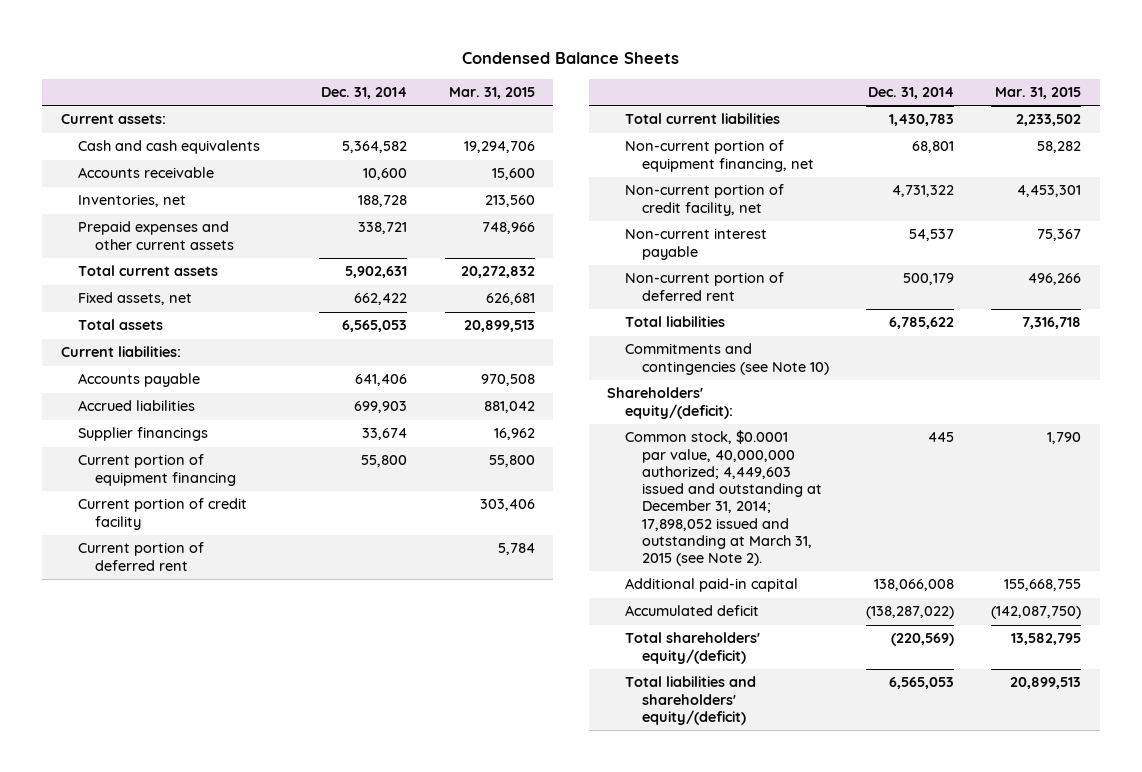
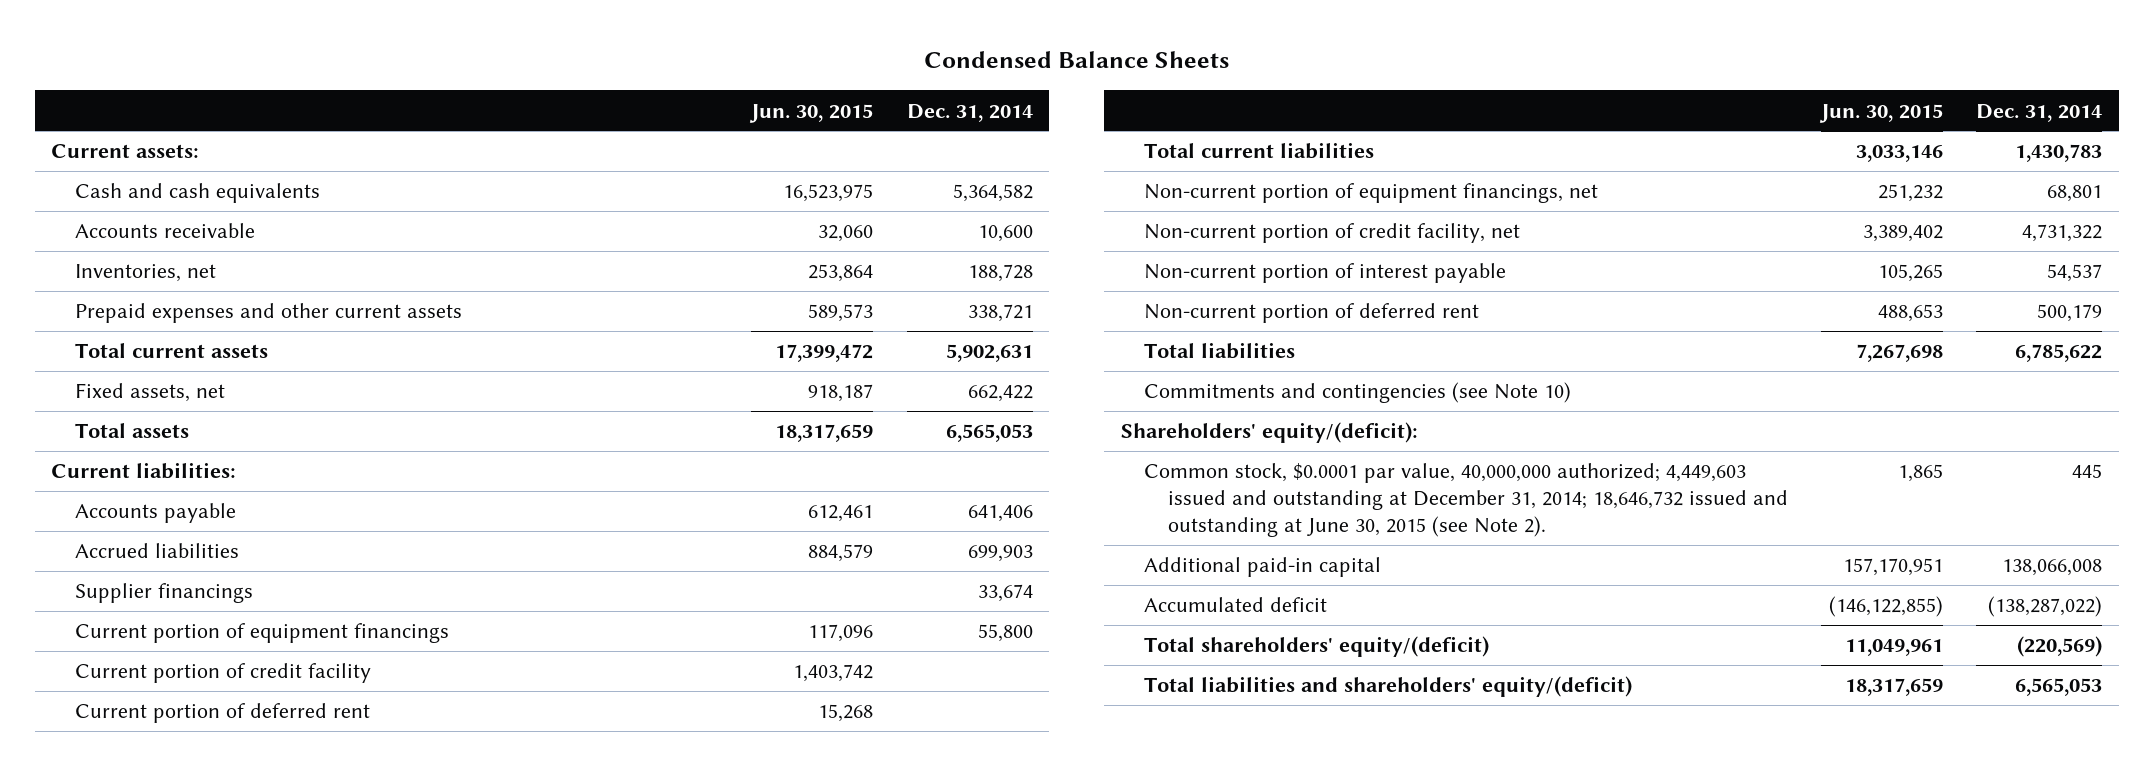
[448,86,535,99] Mar. 31, 2015 -> none
none -> [749,103,874,123] Jun. 30, 2015
[77,454,236,486] Current portion of equipment financing -> [74,623,449,644] Current portion of equipment financings
[624,140,814,172] Non-current portion of equipment financing, net -> [1144,183,1599,204] Non-current portion of equipment financings, net
[624,228,767,260] Non-current interest payable -> [1144,263,1507,284] Non-current portion of interest payable
[624,430,822,567] Common stock, $0.0001 par value, 40,000,000 authorized; 4,449,603 issued and outstanding at December 31, 2014; 17,898,052 issued and outstanding at March 31, 2015 (see Note 2). -> [1144,463,1788,538] Common stock, $0.0001 par value, 40,000,000 authorized; 4,449,603 issued and outstanding at December 31, 2014; 18,646,732 issued and outstanding at June 30, 2015 (see Note 2).

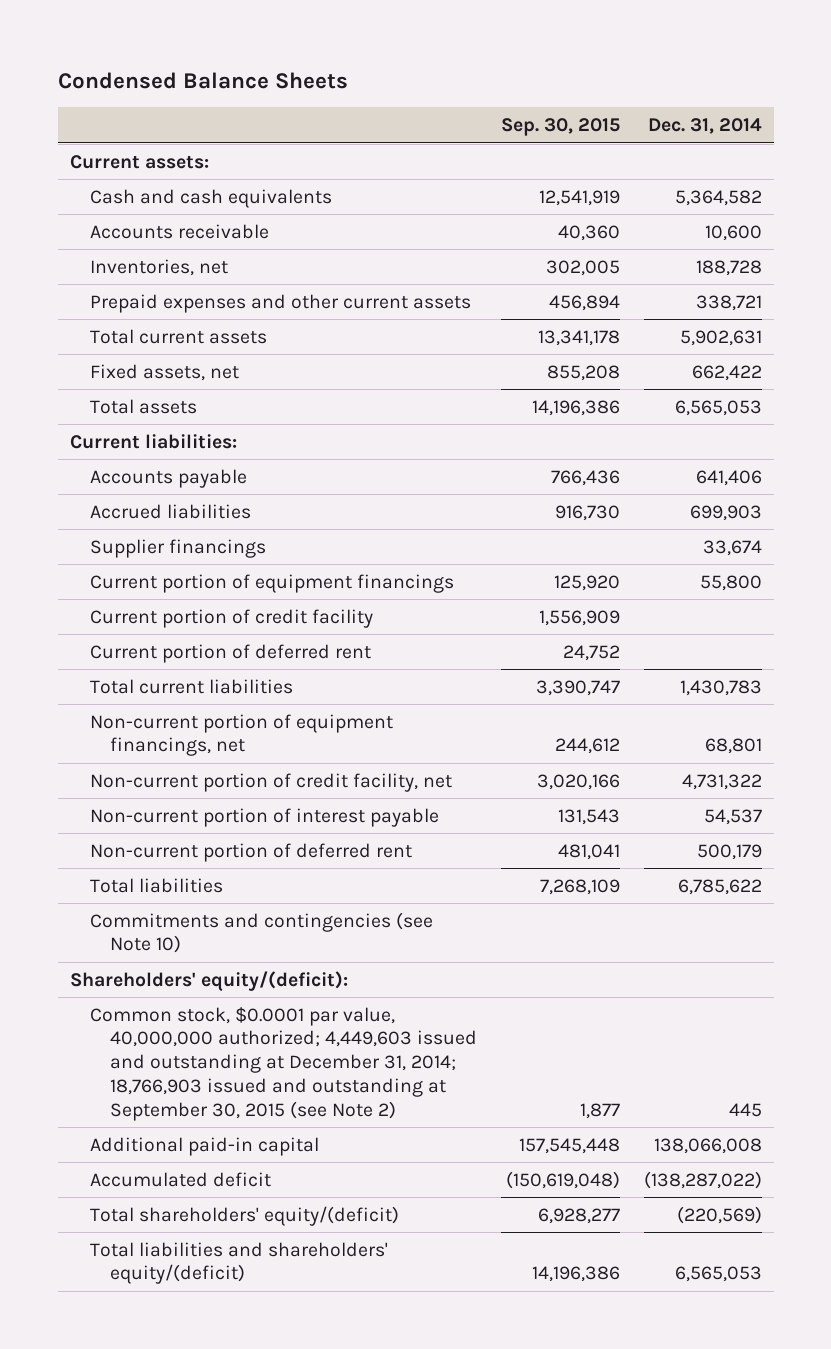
[749,103,874,123] Jun. 30, 2015 -> none
none -> [500,118,620,137] Sep. 30, 2015
[1144,463,1788,538] Common stock, $0.0001 par value, 40,000,000 authorized; 4,449,603 issued and outstanding at December 31, 2014; 18,646,732 issued and outstanding at June 30, 2015 (see Note 2). -> [89,1006,477,1121] Common stock, $0.0001 par value, 40,000,000 authorized; 4,449,603 issued and outstanding at December 31, 2014; 18,766,903 issued and outstanding at September 30, 2015 (see Note 2)

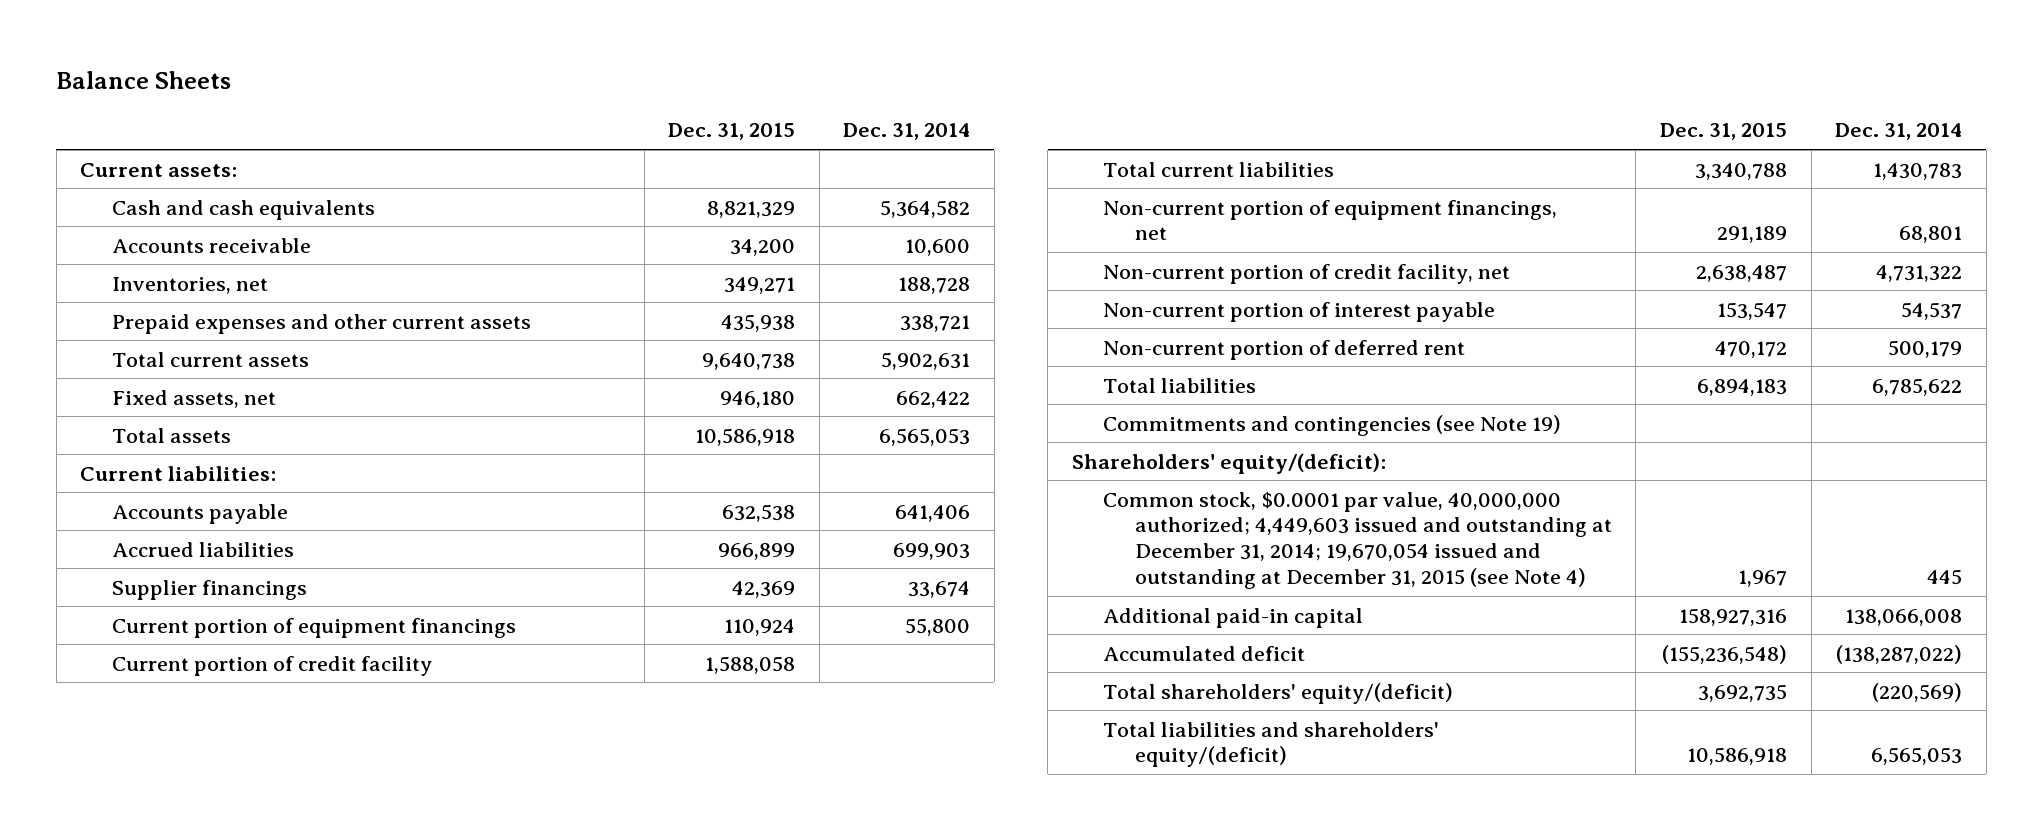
[57,71,348,89] Condensed Balance Sheets -> [56,71,232,90] Balance Sheets
[500,118,620,137] Sep. 30, 2015 -> none
none -> [668,123,796,141] Dec. 31, 2015
[89,643,371,663] Current portion of deferred rent -> none
[89,911,433,954] Commitments and contingencies (see Note 10) -> [1103,414,1562,436] Commitments and contingencies (see Note 19)
[89,1006,477,1121] Common stock, $0.0001 par value, 40,000,000 authorized; 4,449,603 issued and outstanding at December 31, 2014; 18,766,903 issued and outstanding at September 30, 2015 (see Note 2) -> [1103,491,1612,589] Common stock, $0.0001 par value, 40,000,000 authorized; 4,449,603 issued and outstanding at December 31, 2014; 19,670,054 issued and outstanding at December 31, 2015 (see Note 4)

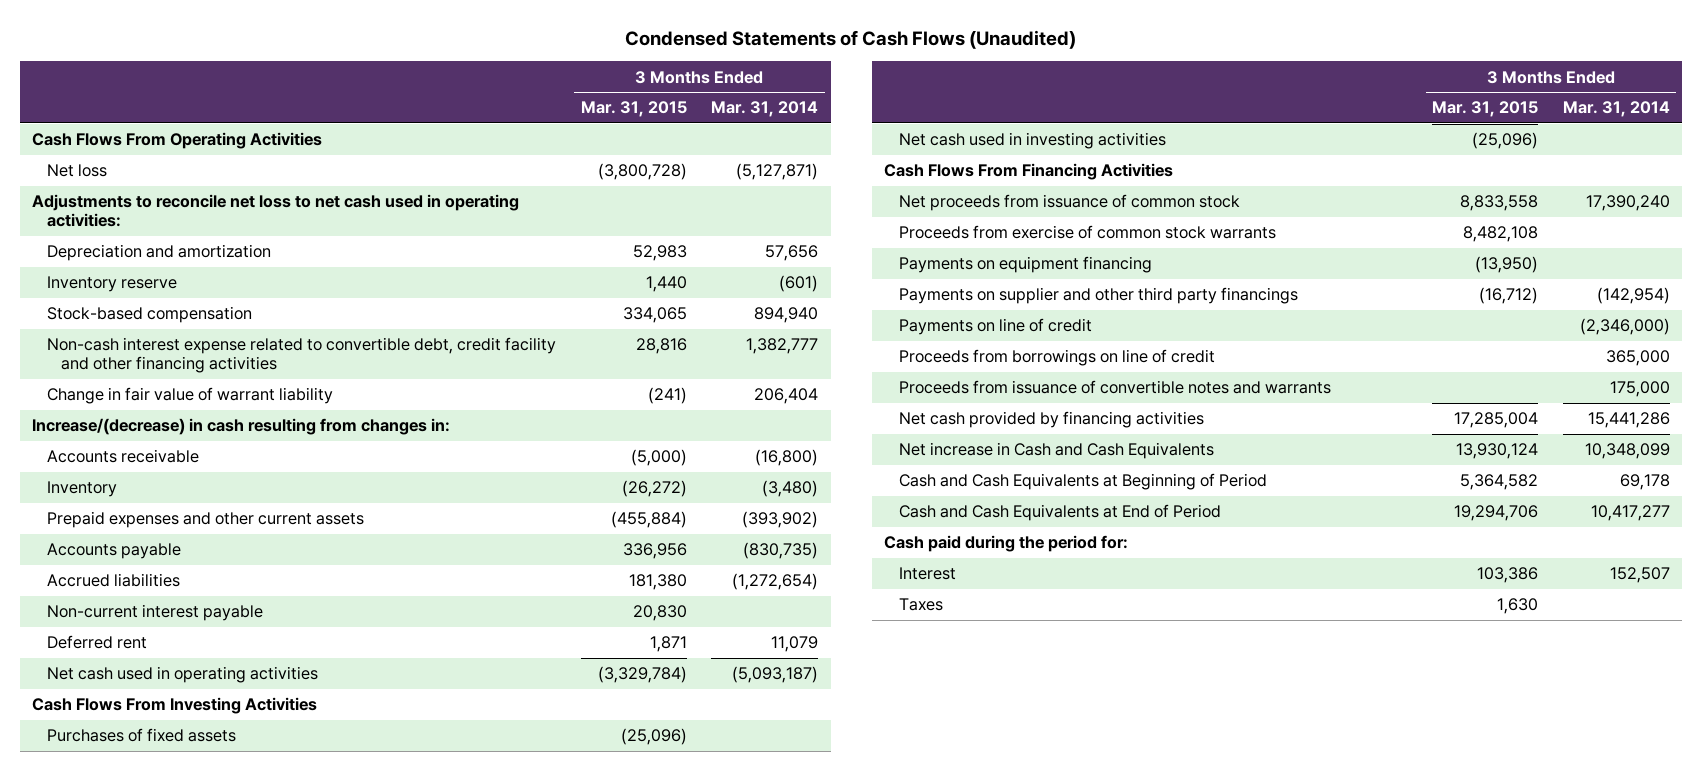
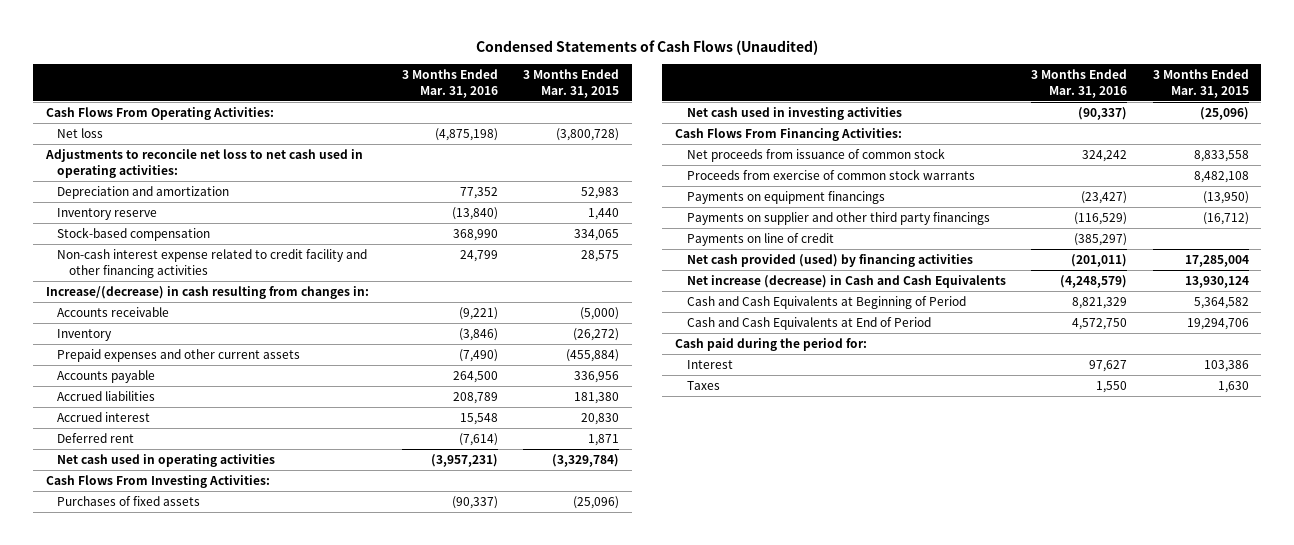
[711,101,819,118] Mar. 31, 2014 -> none
none -> [401,69,498,98] 3 Months Ended Mar. 31, 2016
[32,132,323,150] Cash Flows From Operating Activities -> [45,107,274,121] Cash Flows From Operating Activities:
[46,387,333,405] Change in fair value of warrant liability -> none
[46,337,556,374] Non-cash interest expense related to convertible debt, credit facility and other financing activities -> [57,249,368,278] Non-cash interest expense related to credit facility and other financing activities
[635,338,687,355] 28,816 -> [581,250,620,263] 28,575
[46,604,263,622] Non-current interest payable -> [57,412,151,423] Accrued interest
[32,697,318,715] Cash Flows From Investing Activities -> [45,475,270,489] Cash Flows From Investing Activities:
[883,163,1173,181] Cash Flows From Financing Activities -> [675,128,903,142] Cash Flows From Financing Activities:
[898,256,1152,274] Payments on equipment financing -> [686,191,885,205] Payments on equipment financings
[898,349,1215,367] Proceeds from borrowings on line of credit -> none
[898,380,1331,395] Proceeds from issuance of convertible notes and warrants -> none
[898,411,1204,429] Net cash provided by financing activities -> [686,254,973,268] Net cash provided (used) by financing activities
[898,442,1214,460] Net increase in Cash and Cash Equivalents -> [686,275,1006,289] Net increase (decrease) in Cash and Cash Equivalents

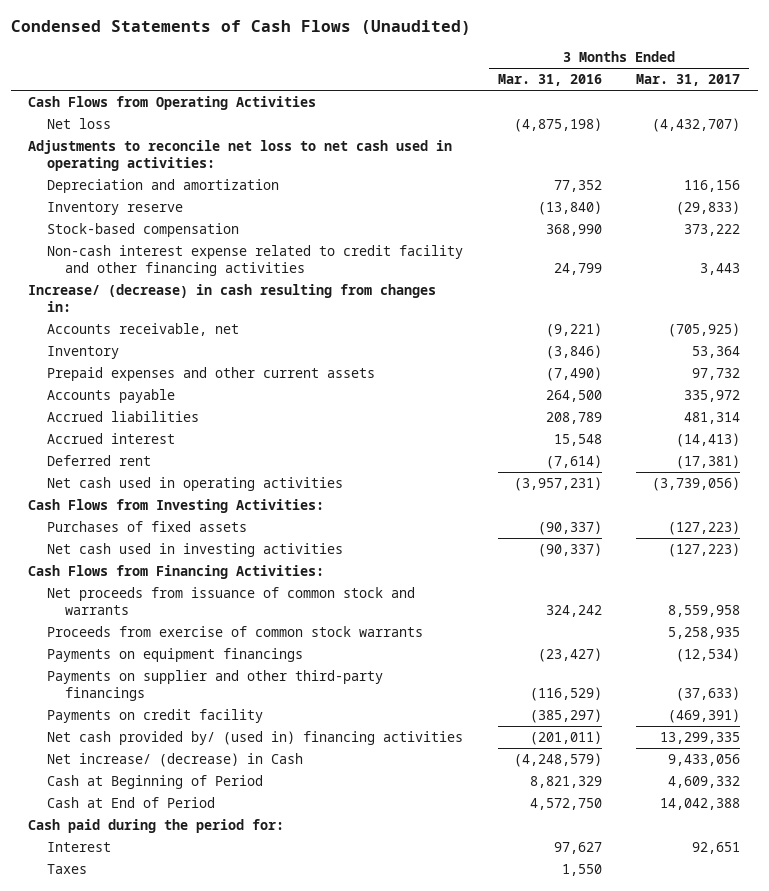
[523,69,620,98] 3 Months Ended Mar. 31, 2015 -> none
none -> [636,74,741,87] Mar. 31, 2017
[45,107,274,121] Cash Flows From Operating Activities: -> [28,96,317,111] Cash Flows from Operating Activities
[45,286,369,300] Increase/(decrease) in cash resulting from changes in: -> [28,284,437,312] Increase/ (decrease) in cash resulting from changes in:
[57,307,170,318] Accounts receivable -> [46,323,239,337] Accounts receivable, net
[45,475,270,489] Cash Flows From Investing Activities: -> [28,499,325,514] Cash Flows from Investing Activities:
[675,128,903,142] Cash Flows From Financing Activities: -> [28,565,325,580] Cash Flows from Financing Activities:
[686,148,945,163] Net proceeds from issuance of common stock -> [46,587,415,615] Net proceeds from issuance of common stock and warrants
[686,212,990,226] Payments on supplier and other third party financings -> [46,670,383,701] Payments on supplier and other third-party financings
[686,233,834,247] Payments on line of credit -> [46,709,263,724] Payments on credit facility
[686,254,973,268] Net cash provided (used) by financing activities -> [46,731,463,746] Net cash provided by/ (used in) financing activities
[686,275,1006,289] Net increase (decrease) in Cash and Cash Equivalents -> [46,753,303,768] Net increase/ (decrease) in Cash
[686,296,966,310] Cash and Cash Equivalents at Beginning of Period -> [46,775,263,790] Cash at Beginning of Period
[686,317,931,331] Cash and Cash Equivalents at End of Period -> [46,797,215,809] Cash at End of Period

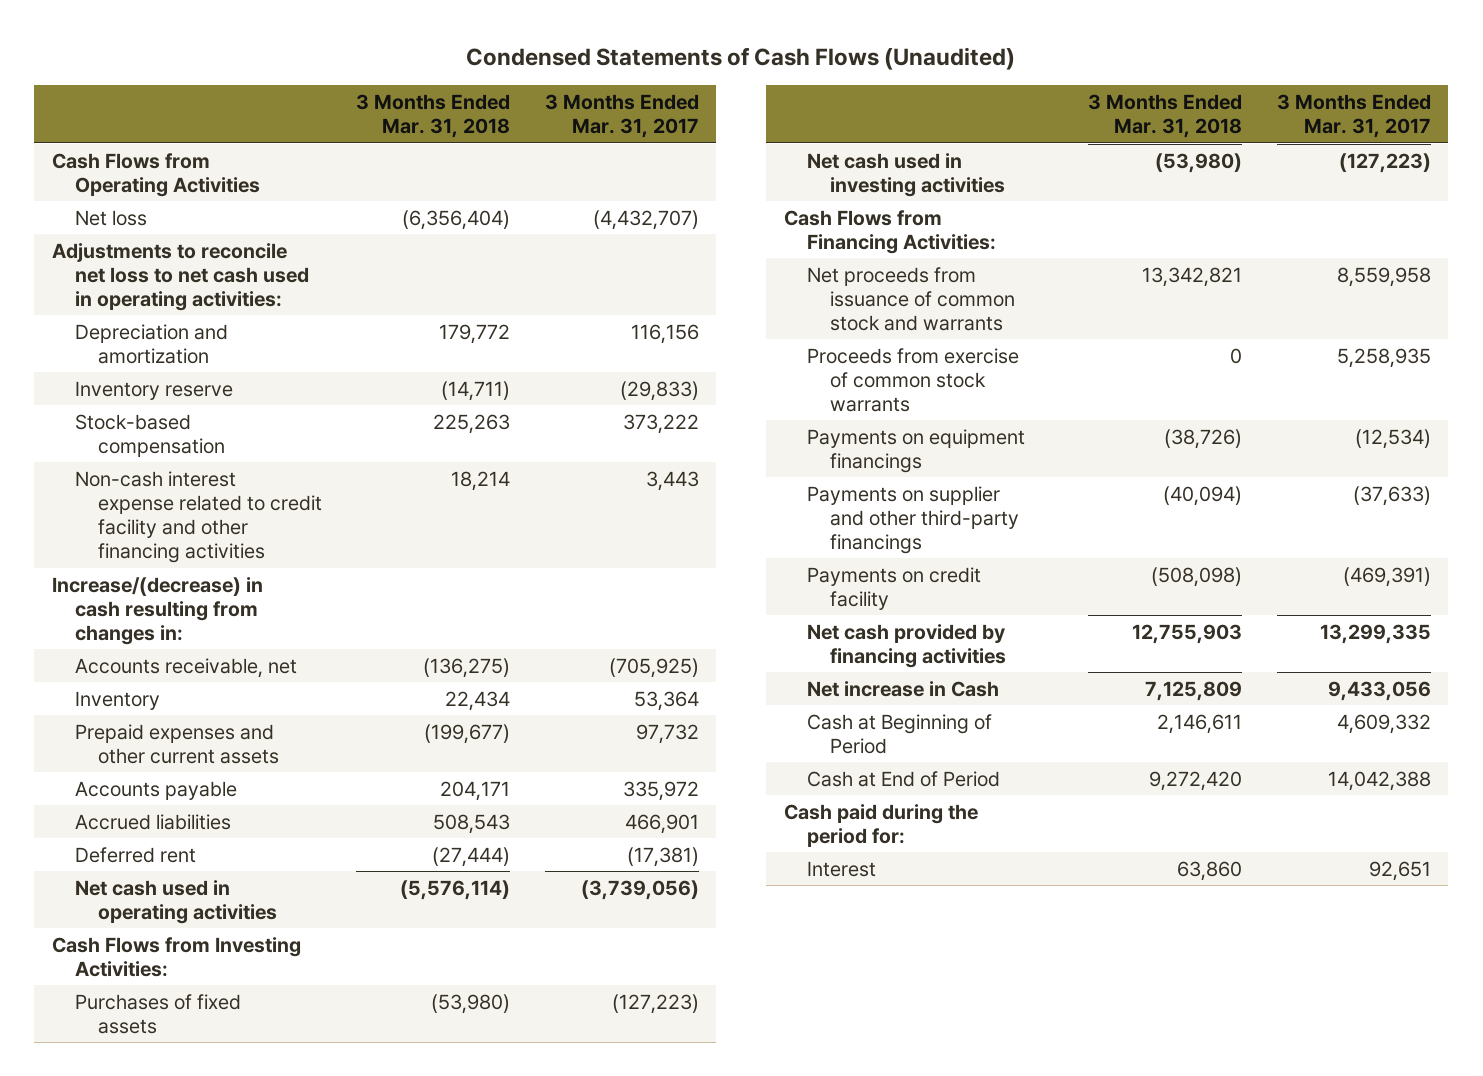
[497,74,602,87] Mar. 31, 2016 -> none
none -> [356,93,511,139] 3 Months Ended Mar. 31, 2018
[28,284,437,312] Increase/ (decrease) in cash resulting from changes in: -> [51,576,263,645] Increase/(decrease) in cash resulting from changes in:
[46,433,175,445] Accrued interest -> none
[684,412,741,425] 481,314 -> [625,813,700,834] 466,901
[46,731,463,746] Net cash provided by/ (used in) financing activities -> [806,623,1006,668] Net cash provided by financing activities
[46,753,303,768] Net increase/ (decrease) in Cash -> [806,680,999,697] Net increase in Cash
[46,864,87,875] Taxes -> none

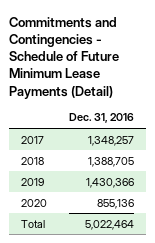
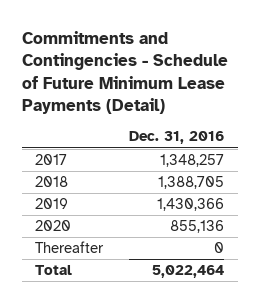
none -> [35,241,105,254] Thereafter

